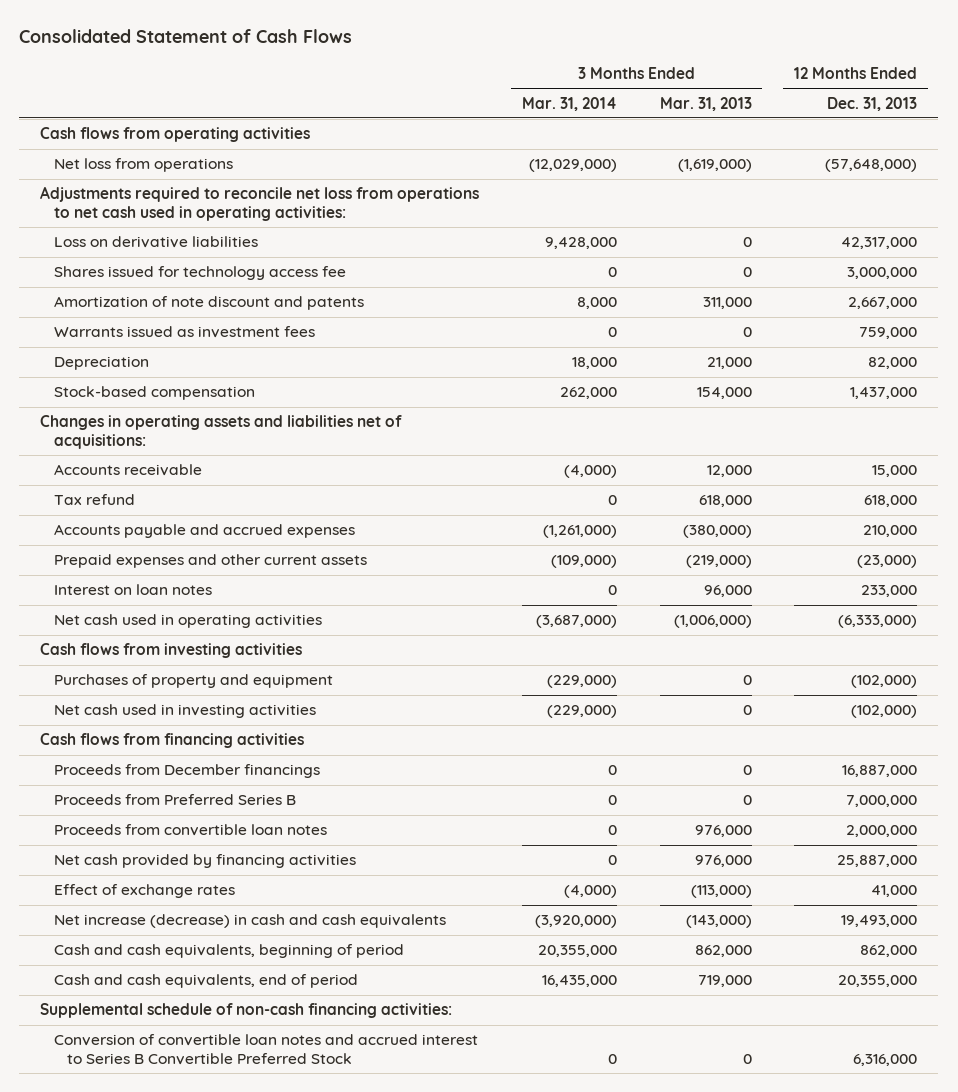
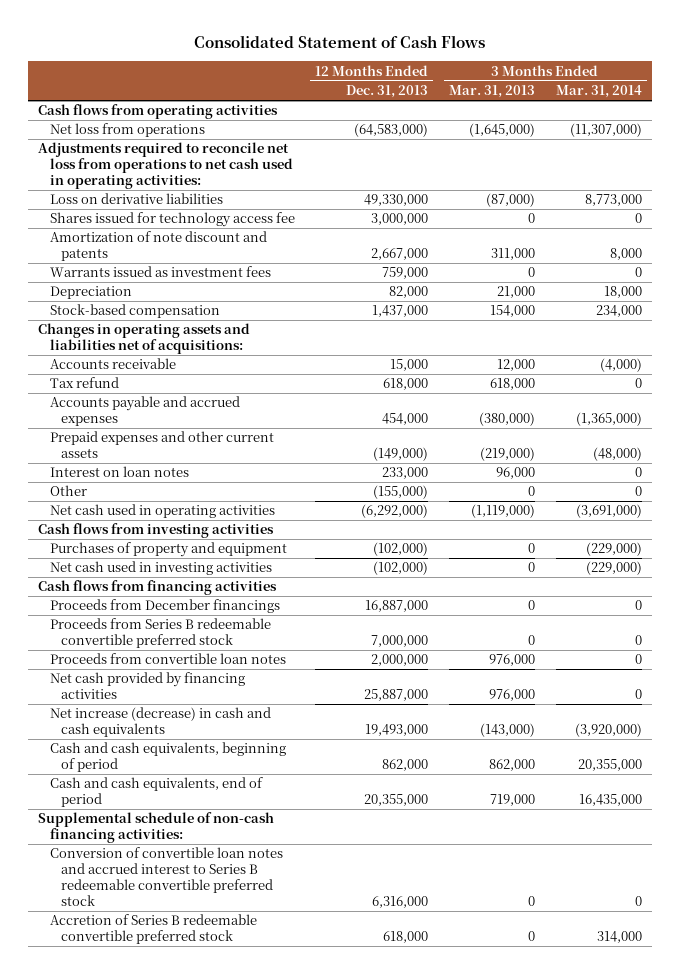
[528,159,617,173] (12,029,000) -> [569,123,642,138] (11,307,000)
[677,159,752,173] (1,619,000) -> [468,123,535,138] (1,645,000)
[825,159,918,173] (57,648,000) -> [354,123,429,138] (64,583,000)
[544,237,617,250] 9,428,000 -> [584,194,642,207] 8,773,000
[742,237,752,248] 0 -> [485,193,535,208] (87,000)
[841,237,918,250] 42,317,000 -> [364,194,429,207] 49,330,000
[559,387,617,400] 262,000 -> [595,305,642,318] 234,000
[542,525,617,539] (1,261,000) -> [575,412,642,427] (1,365,000)
[863,525,918,538] 210,000 -> [382,413,429,426] 454,000
[550,555,617,569] (109,000) -> [592,447,642,462] (48,000)
[857,555,918,569] (23,000) -> [373,447,429,462] (149,000)
none -> [49,485,87,497] Other
[535,615,617,629] (3,687,000) -> [575,504,642,519] (3,691,000)
[673,615,752,629] (1,006,000) -> [470,504,535,519] (1,119,000)
[838,615,918,629] (6,333,000) -> [361,504,429,519] (6,292,000)
[53,794,296,806] Proceeds from Preferred Series B -> [49,618,271,649] Proceeds from Series B redeemable convertible preferred stock
[53,884,235,899] Effect of exchange rates -> none
[53,1034,478,1065] Conversion of convertible loan notes and accrued interest to Series B Convertible Preferred Stock -> [49,847,283,907] Conversion of convertible loan notes and accrued interest to Series B redeemable convertible preferred stock
none -> [49,914,257,945] Accretion of Series B redeemable convertible preferred stock

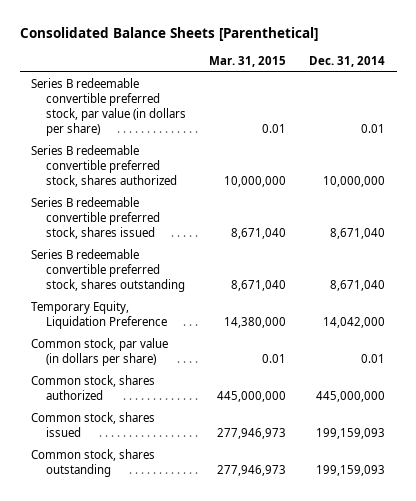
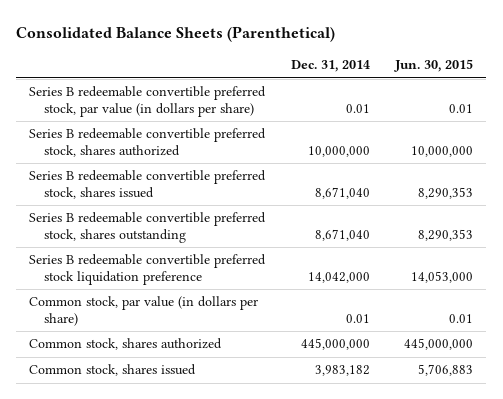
[19,26,318,41] Consolidated Balance Sheets [Parenthetical] -> [16,26,336,43] Consolidated Balance Sheets (Parenthetical)
[209,55,287,67] Mar. 31, 2015 -> none
none -> [394,59,474,73] Jun. 30, 2015
[31,301,168,330] Temporary Equity, Liquidation Preference -> [29,254,267,285] Series B redeemable convertible preferred stock liquidation preference
[31,449,156,478] Common stock, shares outstanding -> none
[316,428,386,440] 199,159,093 -> [314,365,370,377] 3,983,182

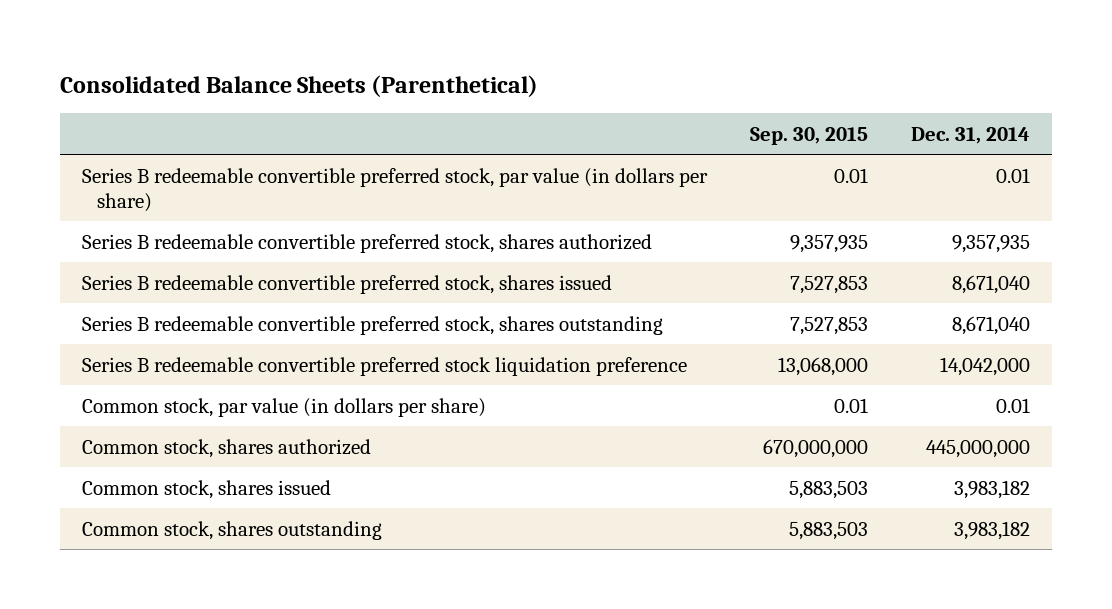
[394,59,474,73] Jun. 30, 2015 -> none
none -> [749,127,868,146] Sep. 30, 2015
[307,145,370,157] 10,000,000 -> [952,234,1031,253] 9,357,935
none -> [81,520,382,540] Common stock, shares outstanding

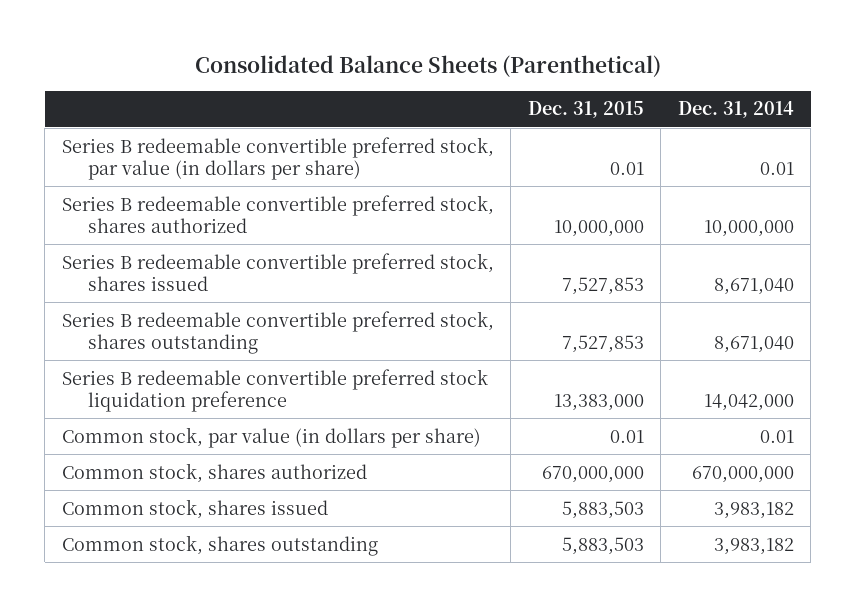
[749,127,868,146] Sep. 30, 2015 -> none
none -> [527,101,644,119] Dec. 31, 2015
[952,234,1031,253] 9,357,935 -> [703,219,794,237] 10,000,000
[926,439,1031,458] 445,000,000 -> [691,465,794,483] 670,000,000

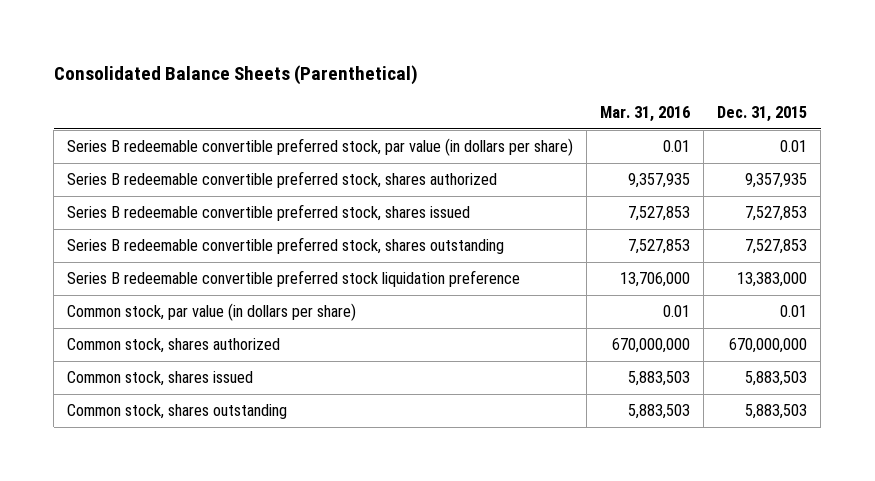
[677,101,794,119] Dec. 31, 2014 -> none
none -> [600,106,691,123] Mar. 31, 2016
[553,219,644,237] 10,000,000 -> [745,173,808,189] 9,357,935

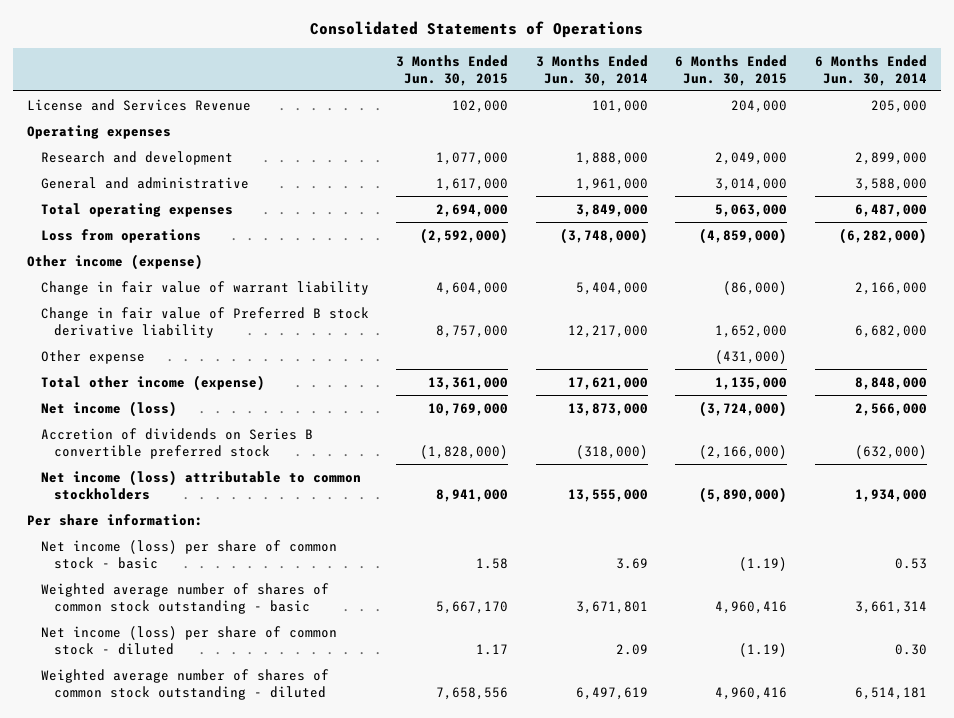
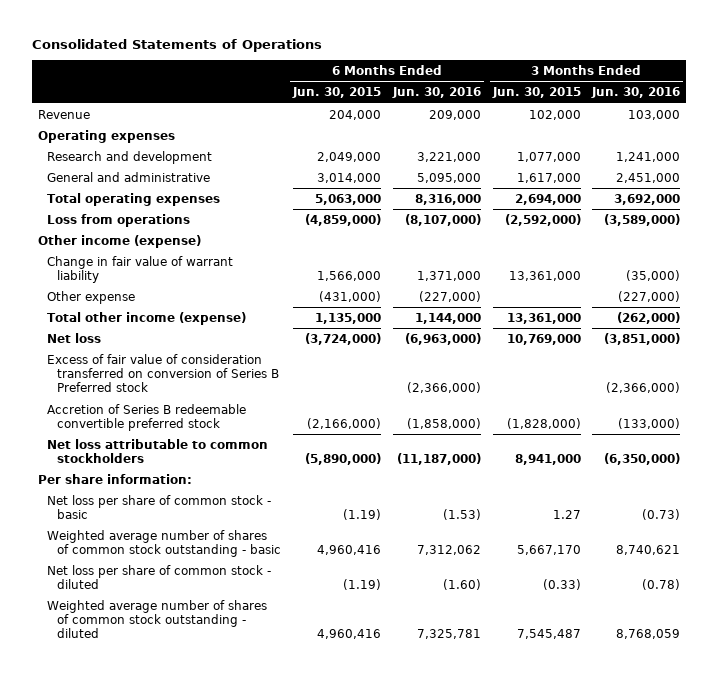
[535,54,648,86] 3 Months Ended Jun. 30, 2014 -> none
[814,54,927,86] 6 Months Ended Jun. 30, 2014 -> none
none -> [391,87,481,99] Jun. 30, 2016
none -> [591,87,681,99] Jun. 30, 2016
[27,98,252,111] License and Services Revenue -> [37,109,90,119] Revenue
[40,306,369,338] Change in fair value of Preferred B stock derivative liability -> none
[436,281,509,295] 4,604,000 -> [508,270,581,281] 13,361,000
[723,280,788,295] (86,000) -> [316,270,381,281] 1,566,000
[40,400,177,417] Net income (loss) -> [47,332,102,343] Net loss
none -> [47,353,280,393] Excess of fair value of consideration transferred on conversion of Series B Preferred stock
[40,427,313,459] Accretion of dividends on Series B convertible preferred stock -> [47,403,247,431] Accretion of Series B redeemable convertible preferred stock
[40,469,361,500] Net income (loss) attributable to common stockholders -> [47,438,269,463] Net loss attributable to common stockholders
[40,539,337,569] Net income (loss) per share of common stock - basic -> [47,494,272,519] Net loss per share of common stock - basic
[476,557,509,569] 1.58 -> [552,509,581,519] 1.27
[40,625,337,655] Net income (loss) per share of common stock - diluted -> [47,564,272,589] Net loss per share of common stock - diluted
[476,643,509,655] 1.17 -> [542,578,581,590] (0.33)
[436,686,509,700] 7,658,556 -> [516,629,581,640] 7,545,487

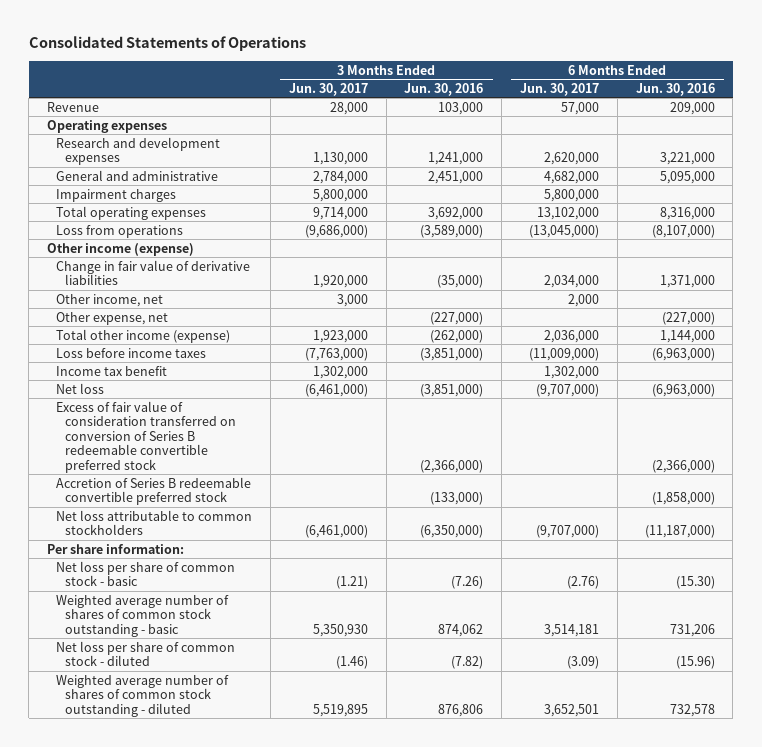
[291,87,381,99] Jun. 30, 2015 -> none
[491,87,581,99] Jun. 30, 2015 -> none
none -> [288,82,368,96] Jun. 30, 2017
none -> [519,82,599,96] Jun. 30, 2017
[47,150,213,164] Research and development -> [56,136,221,166] Research and development expenses
none -> [56,188,177,202] Impairment charges
[47,255,234,283] Change in fair value of warrant liability -> [56,259,251,286] Change in fair value of derivative liabilities
none -> [56,293,164,307] Other income, net
[47,290,136,304] Other expense -> [56,311,169,325] Other expense, net
none -> [56,347,207,358] Loss before income taxes
none -> [56,365,168,376] Income tax benefit
[47,353,280,393] Excess of fair value of consideration transferred on conversion of Series B Preferred stock -> [56,400,237,474] Excess of fair value of consideration transferred on conversion of Series B redeemable convertible preferred stock
[442,508,481,520] (1.53) -> [675,576,715,590] (15.30)
[642,508,681,520] (0.73) -> [451,576,484,590] (7.26)
[416,544,481,555] 7,312,062 -> [669,623,715,637] 731,206
[616,544,681,555] 8,740,621 -> [438,623,484,637] 874,062
[442,578,481,590] (1.60) -> [675,656,715,670] (15.96)
[642,578,681,590] (0.78) -> [451,656,484,670] (7.82)
[416,629,481,640] 7,325,781 -> [669,703,715,717] 732,578
[616,629,681,640] 8,768,059 -> [438,703,484,717] 876,806

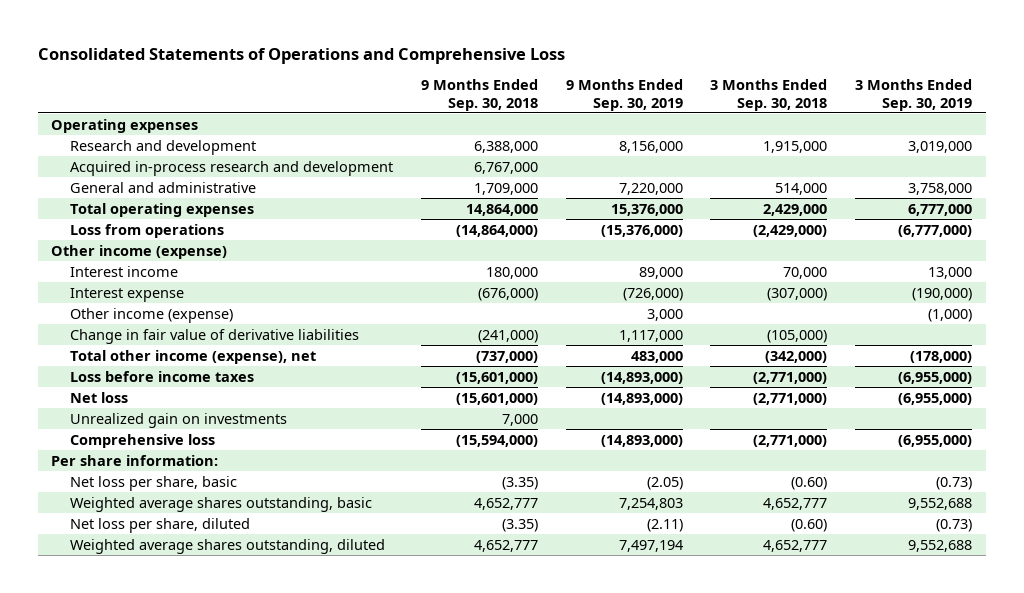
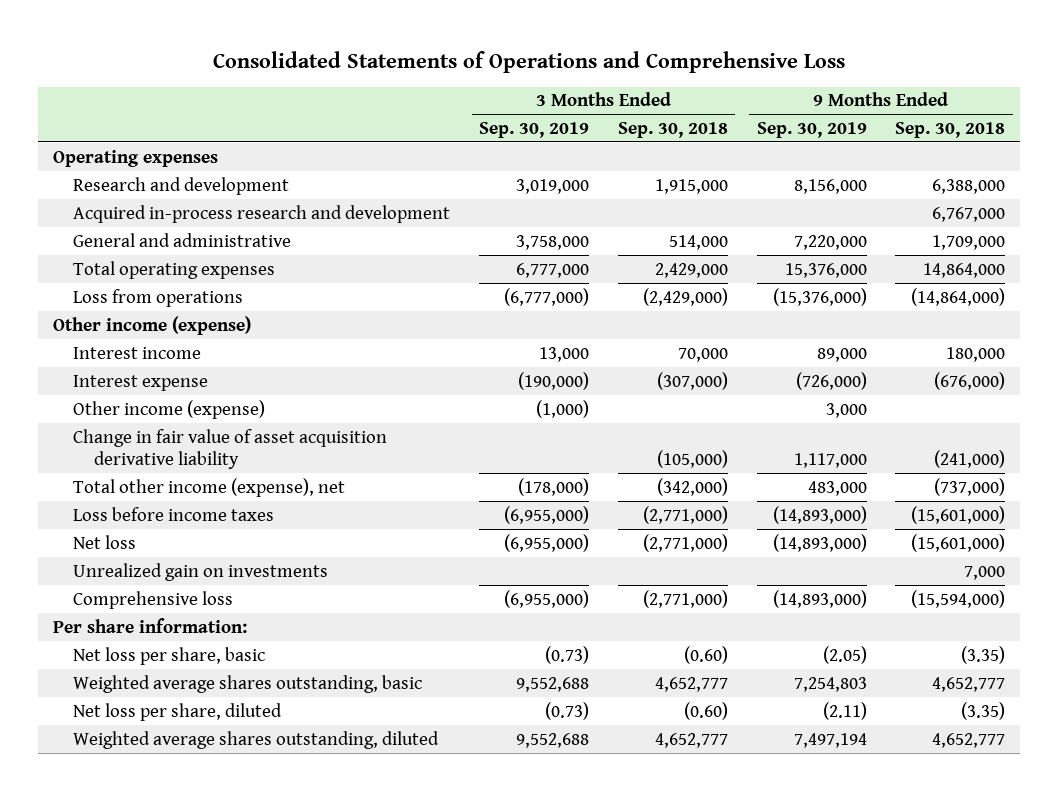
[70,328,360,344] Change in fair value of derivative liabilities -> [73,428,388,470] Change in fair value of asset acquisition derivative liability

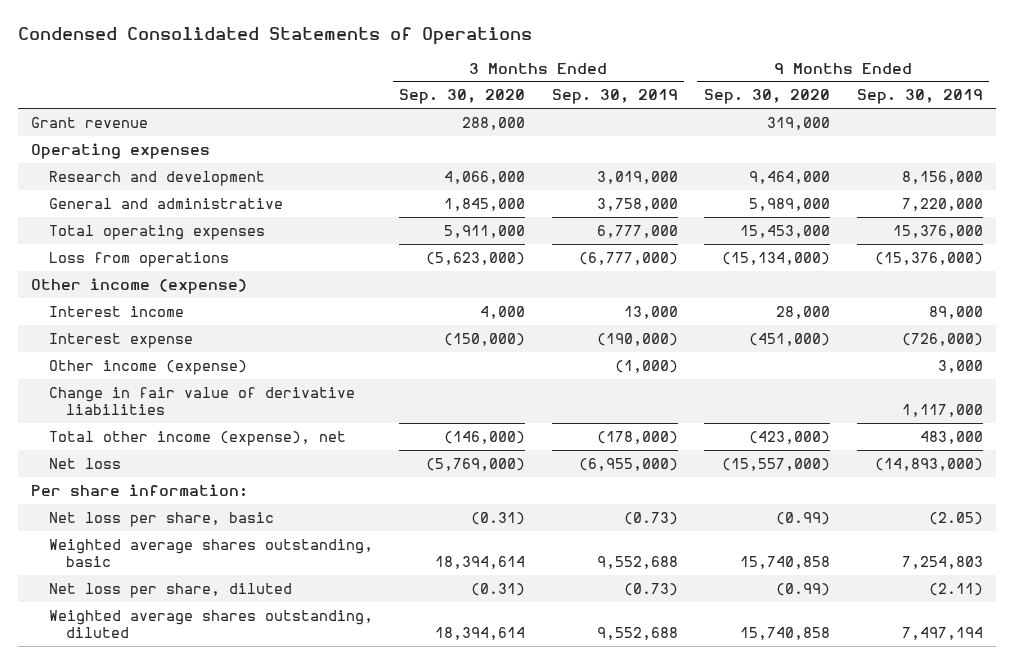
[213,50,846,73] Consolidated Statements of Operations and Comprehensive Loss -> [17,27,532,46] Condensed Consolidated Statements of Operations
[617,121,728,138] Sep. 30, 2018 -> none
[895,121,1006,138] Sep. 30, 2018 -> none
none -> [399,89,526,105] Sep. 30, 2020
none -> [704,89,831,105] Sep. 30, 2020
none -> [31,116,149,128] Grant revenue
[73,204,451,223] Acquired in-process research and development -> none
[73,428,388,470] Change in fair value of asset acquisition derivative liability -> [48,386,355,416] Change in fair value of derivative liabilities
[73,506,275,521] Loss before income taxes -> none
[73,562,329,581] Unrealized gain on investments -> none
[73,590,234,609] Comprehensive loss -> none

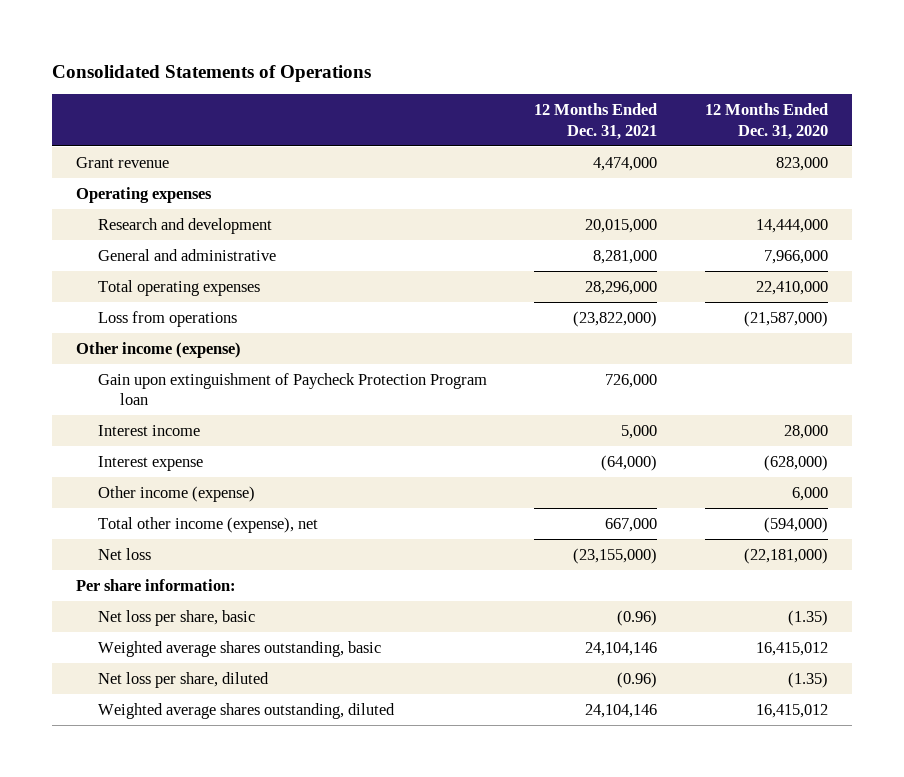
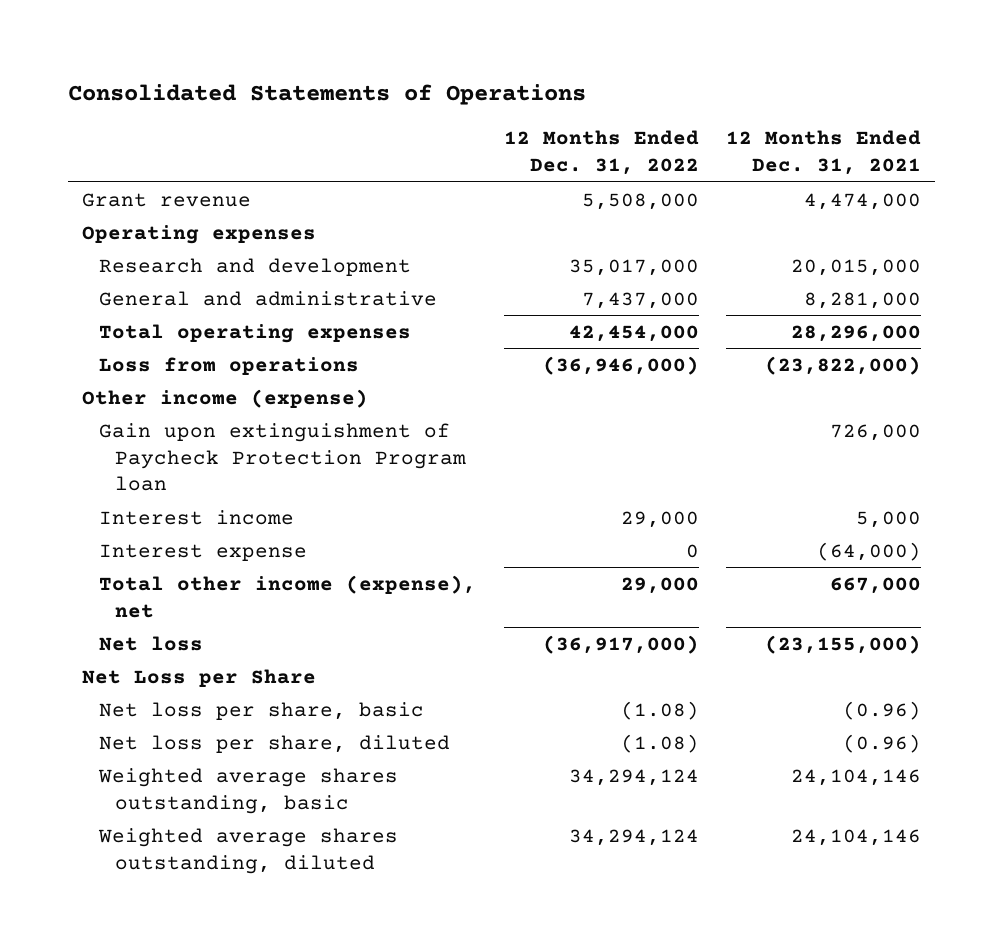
[704,103,828,140] 12 Months Ended Dec. 31, 2020 -> none
none -> [503,130,699,175] 12 Months Ended Dec. 31, 2022
[97,485,255,502] Other income (expense) -> none
[76,578,237,591] Per share information: -> none
none -> [82,668,317,687] Net Loss per Share
[97,640,381,657] Weighted average shares outstanding, basic -> [97,767,398,814] Weighted average shares outstanding, basic

